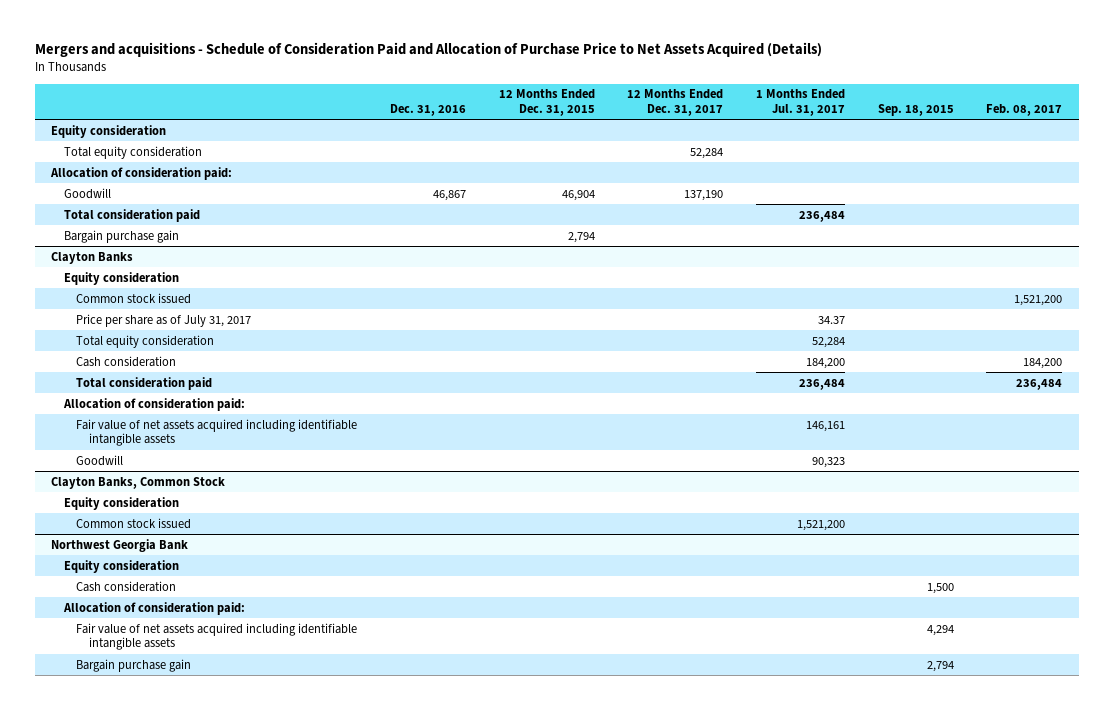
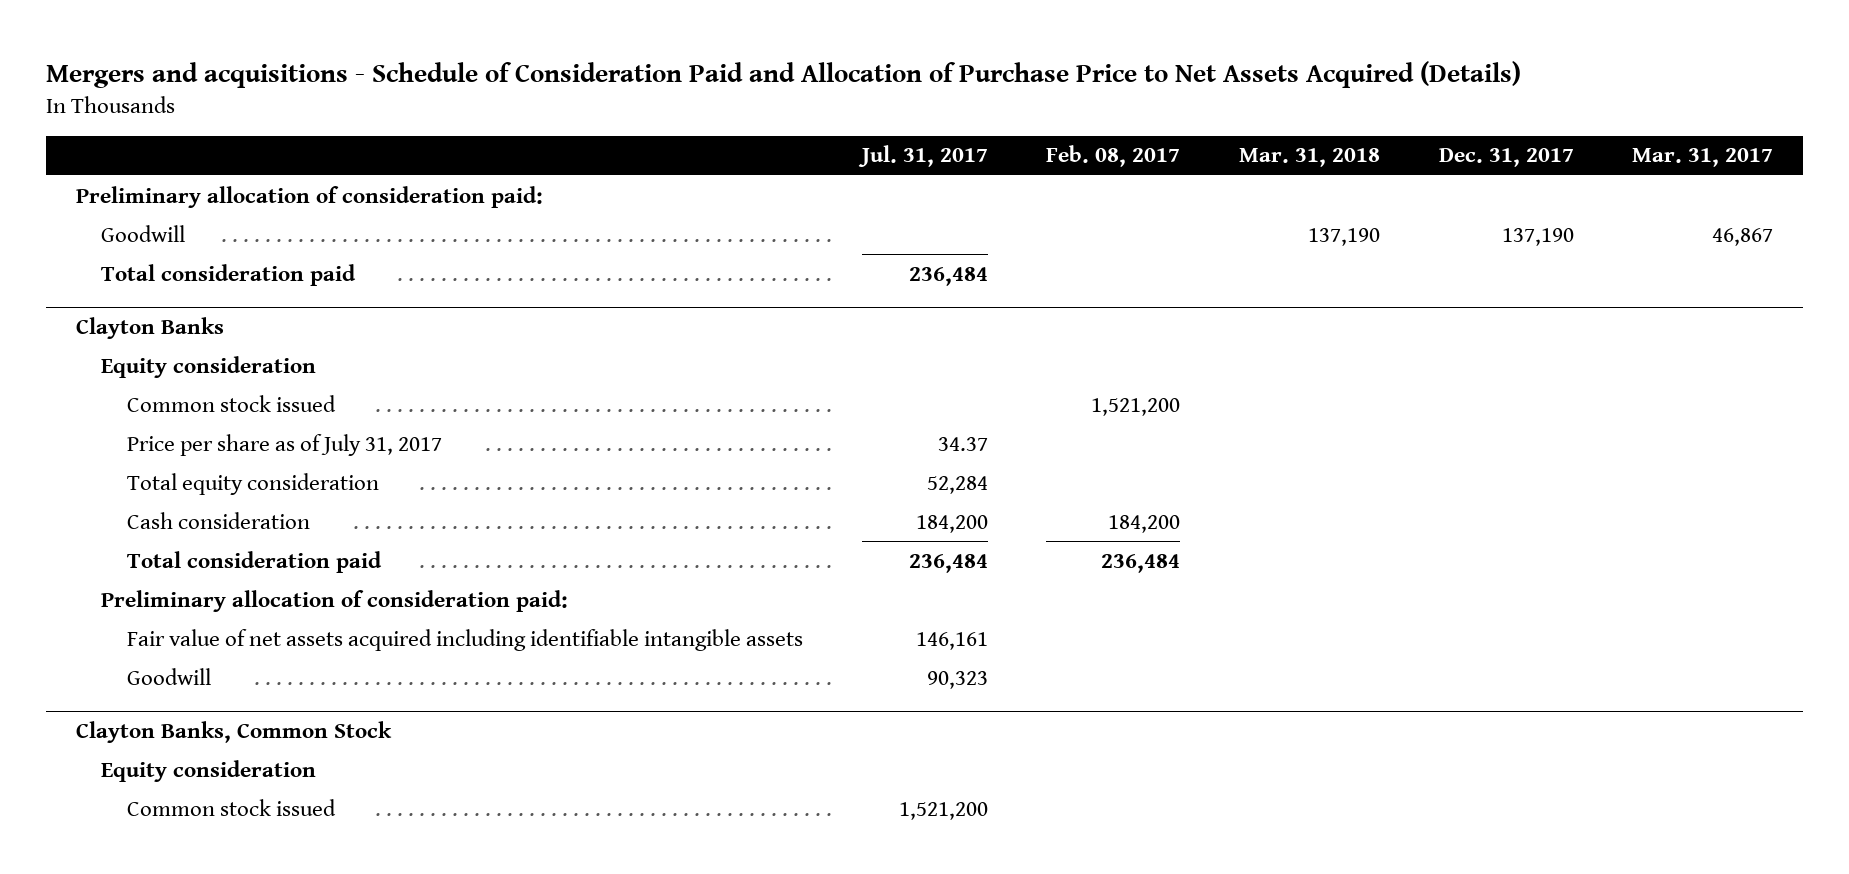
[389,104,466,117] Dec. 31, 2016 -> none
[498,89,595,117] 12 Months Ended Dec. 31, 2015 -> none
[627,89,724,117] 12 Months Ended Dec. 31, 2017 -> none
[756,89,846,117] 1 Months Ended Jul. 31, 2017 -> none
[877,104,954,117] Sep. 18, 2015 -> none
none -> [857,145,988,168] Jul. 31, 2017
none -> [1239,148,1381,168] Mar. 31, 2018
none -> [1438,148,1574,168] Dec. 31, 2017
none -> [1632,148,1774,168] Mar. 31, 2017
[50,124,166,138] Equity consideration -> none
[63,145,202,159] Total equity consideration -> none
[49,166,232,180] Allocation of consideration paid: -> [75,185,543,208] Preliminary allocation of consideration paid:
[63,229,179,243] Bargain purchase gain -> none
[62,397,245,411] Allocation of consideration paid: -> [101,589,569,612] Preliminary allocation of consideration paid:
[50,538,188,552] Northwest Georgia Bank -> none
[63,559,179,573] Equity consideration -> none
[76,580,177,592] Cash consideration -> none
[62,601,245,615] Allocation of consideration paid: -> none
[76,622,358,651] Fair value of net assets acquired including identifiable intangible assets -> none
[76,658,192,672] Bargain purchase gain -> none

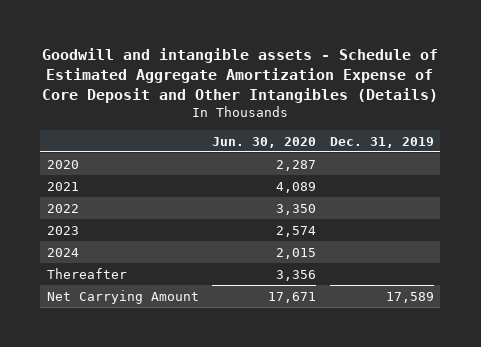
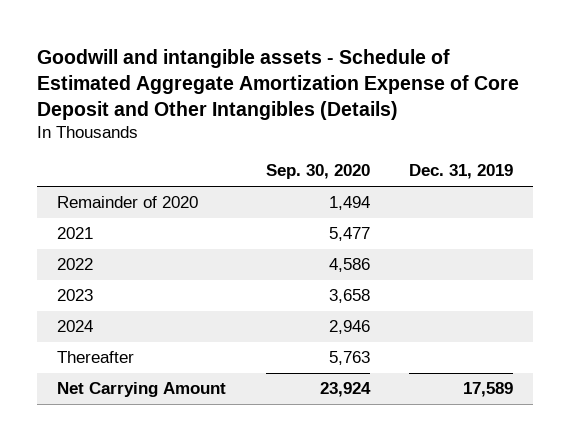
[212,136,317,148] Jun. 30, 2020 -> none
none -> [265,164,370,180] Sep. 30, 2020
[46,159,79,169] 2020 -> [57,196,199,209] Remainder of 2020

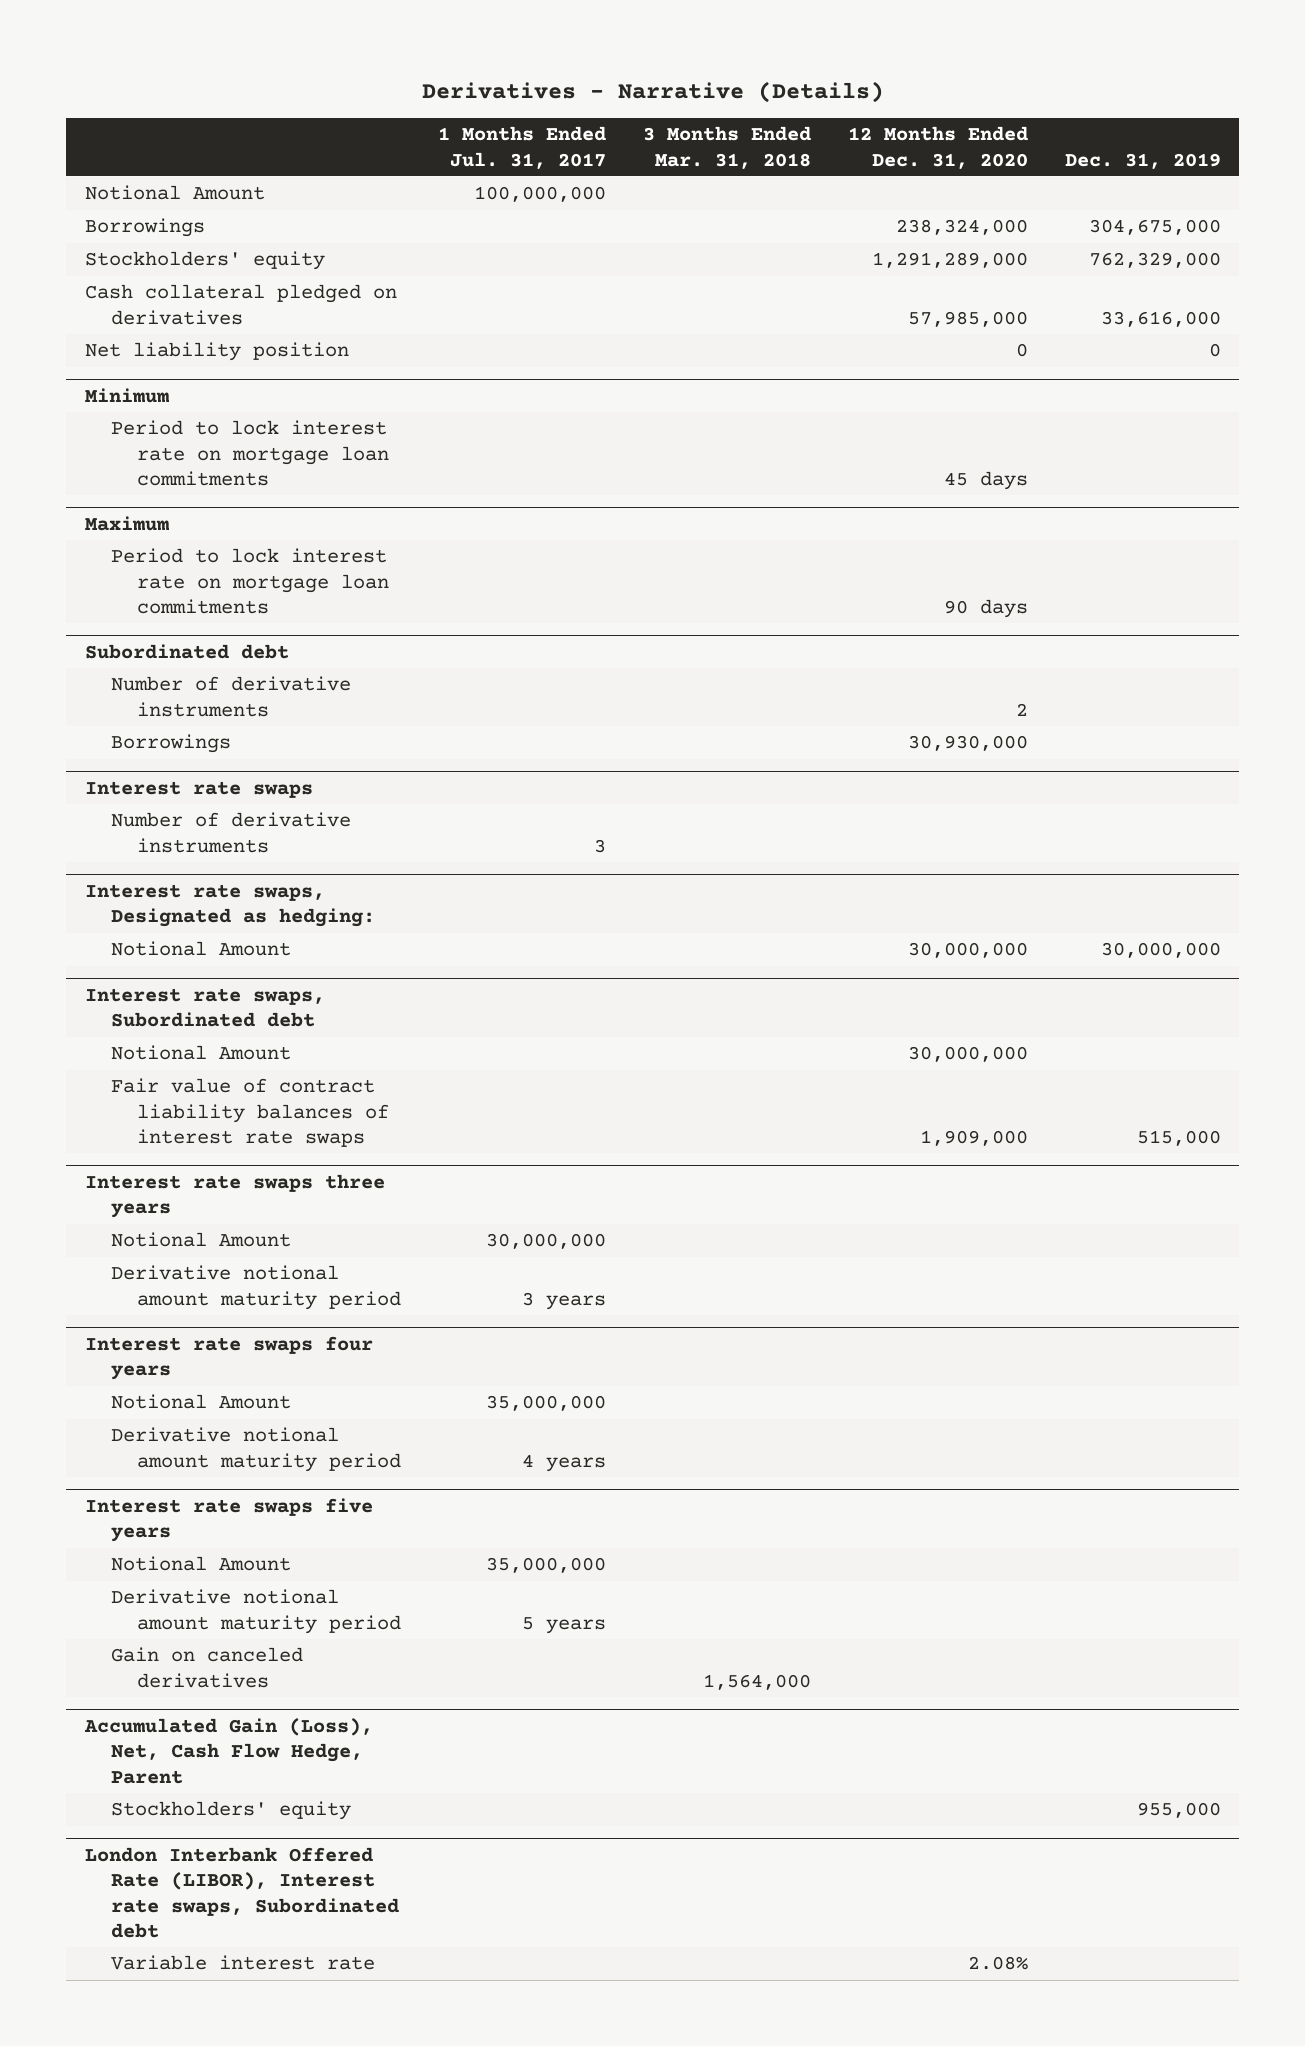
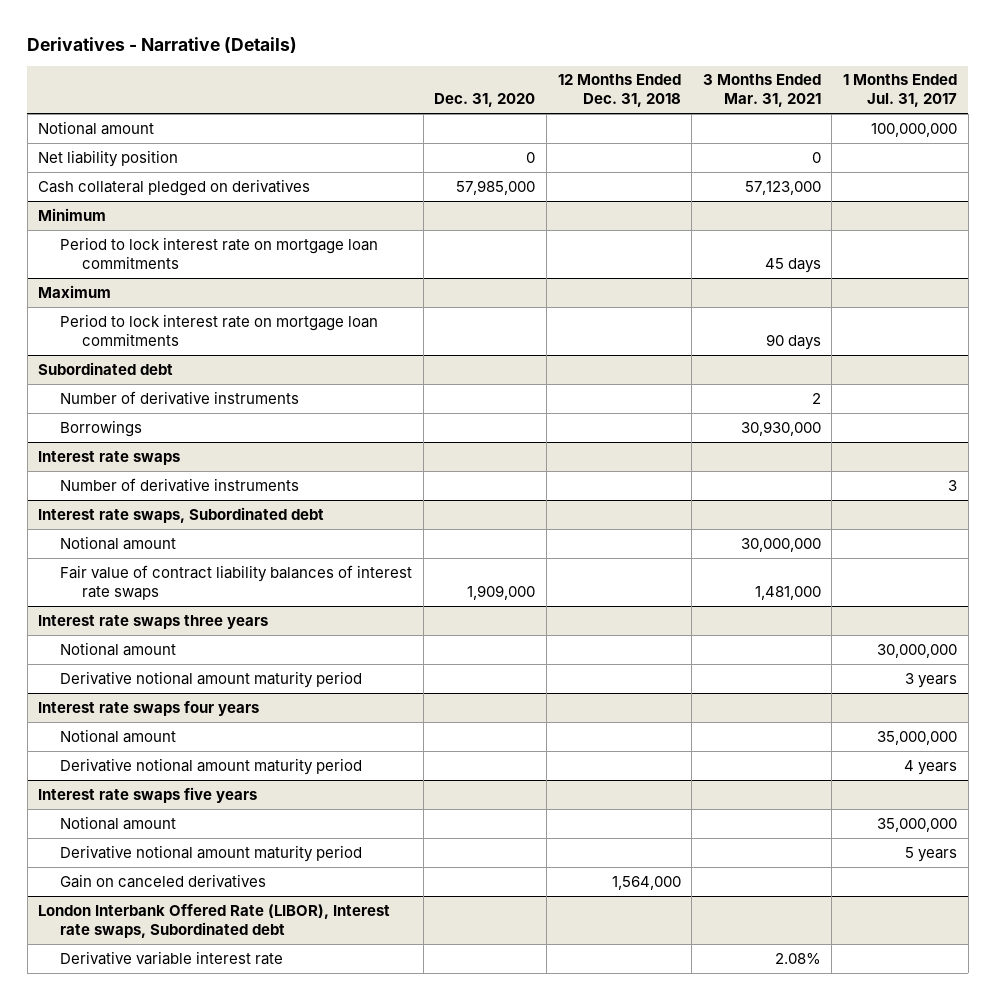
[642,126,811,169] 3 Months Ended Mar. 31, 2018 -> none
[847,126,1028,169] 12 Months Ended Dec. 31, 2020 -> none
[1064,152,1221,169] Dec. 31, 2019 -> none
none -> [434,93,536,108] Dec. 31, 2020
none -> [557,74,681,108] 12 Months Ended Dec. 31, 2018
none -> [702,74,821,108] 3 Months Ended Mar. 31, 2021
[84,218,205,238] Borrowings -> none
[84,251,325,271] Stockholders' equity -> none
[84,185,265,201] Notional Amount -> [38,120,155,135] Notional amount
[84,284,397,325] Cash collateral pledged on derivatives -> [38,178,311,196] Cash collateral pledged on derivatives
[84,883,375,928] Interest rate swaps, Designated as hedging: -> none
[110,941,291,957] Notional Amount -> none
[110,1045,291,1061] Notional Amount -> [60,535,177,550] Notional amount
[110,1232,291,1248] Notional Amount -> [60,641,177,656] Notional amount
[110,1394,291,1410] Notional Amount -> [60,728,177,743] Notional amount
[110,1556,291,1572] Notional Amount -> [60,815,177,830] Notional amount
[83,1717,373,1784] Accumulated Gain (Loss), Net, Cash Flow Hedge, Parent -> none
[110,1801,351,1821] Stockholders' equity -> none
[110,1955,375,1971] Variable interest rate -> [60,950,284,965] Derivative variable interest rate

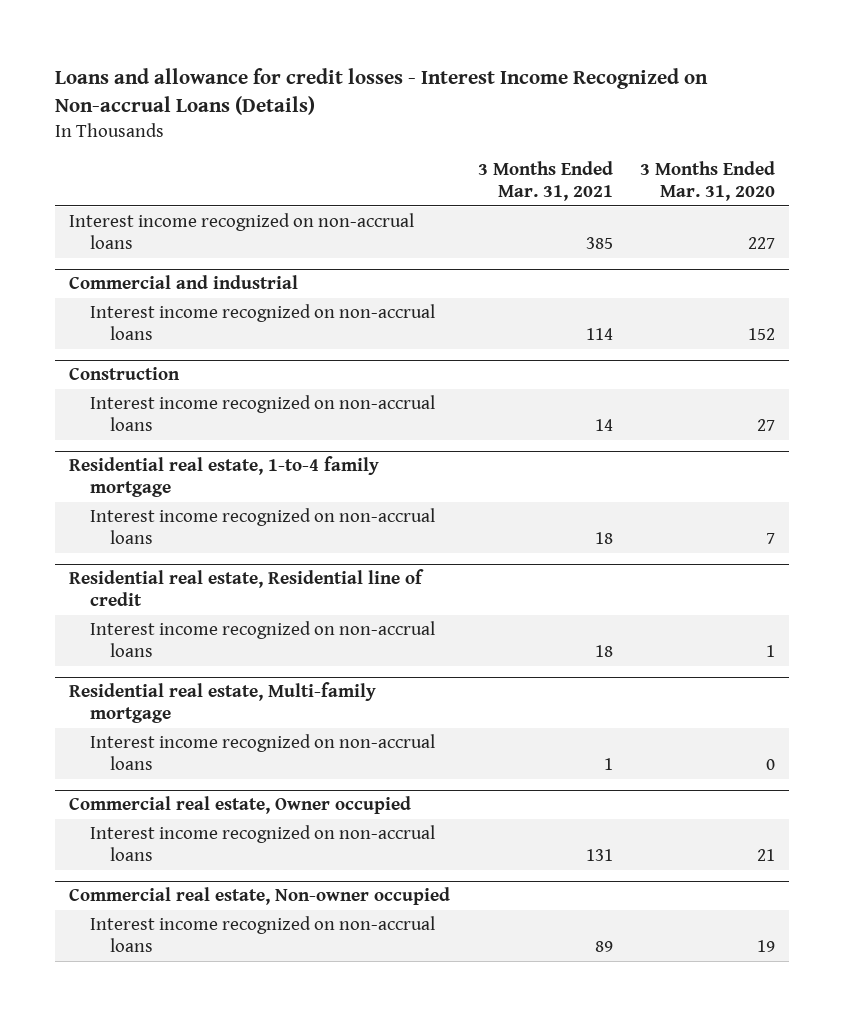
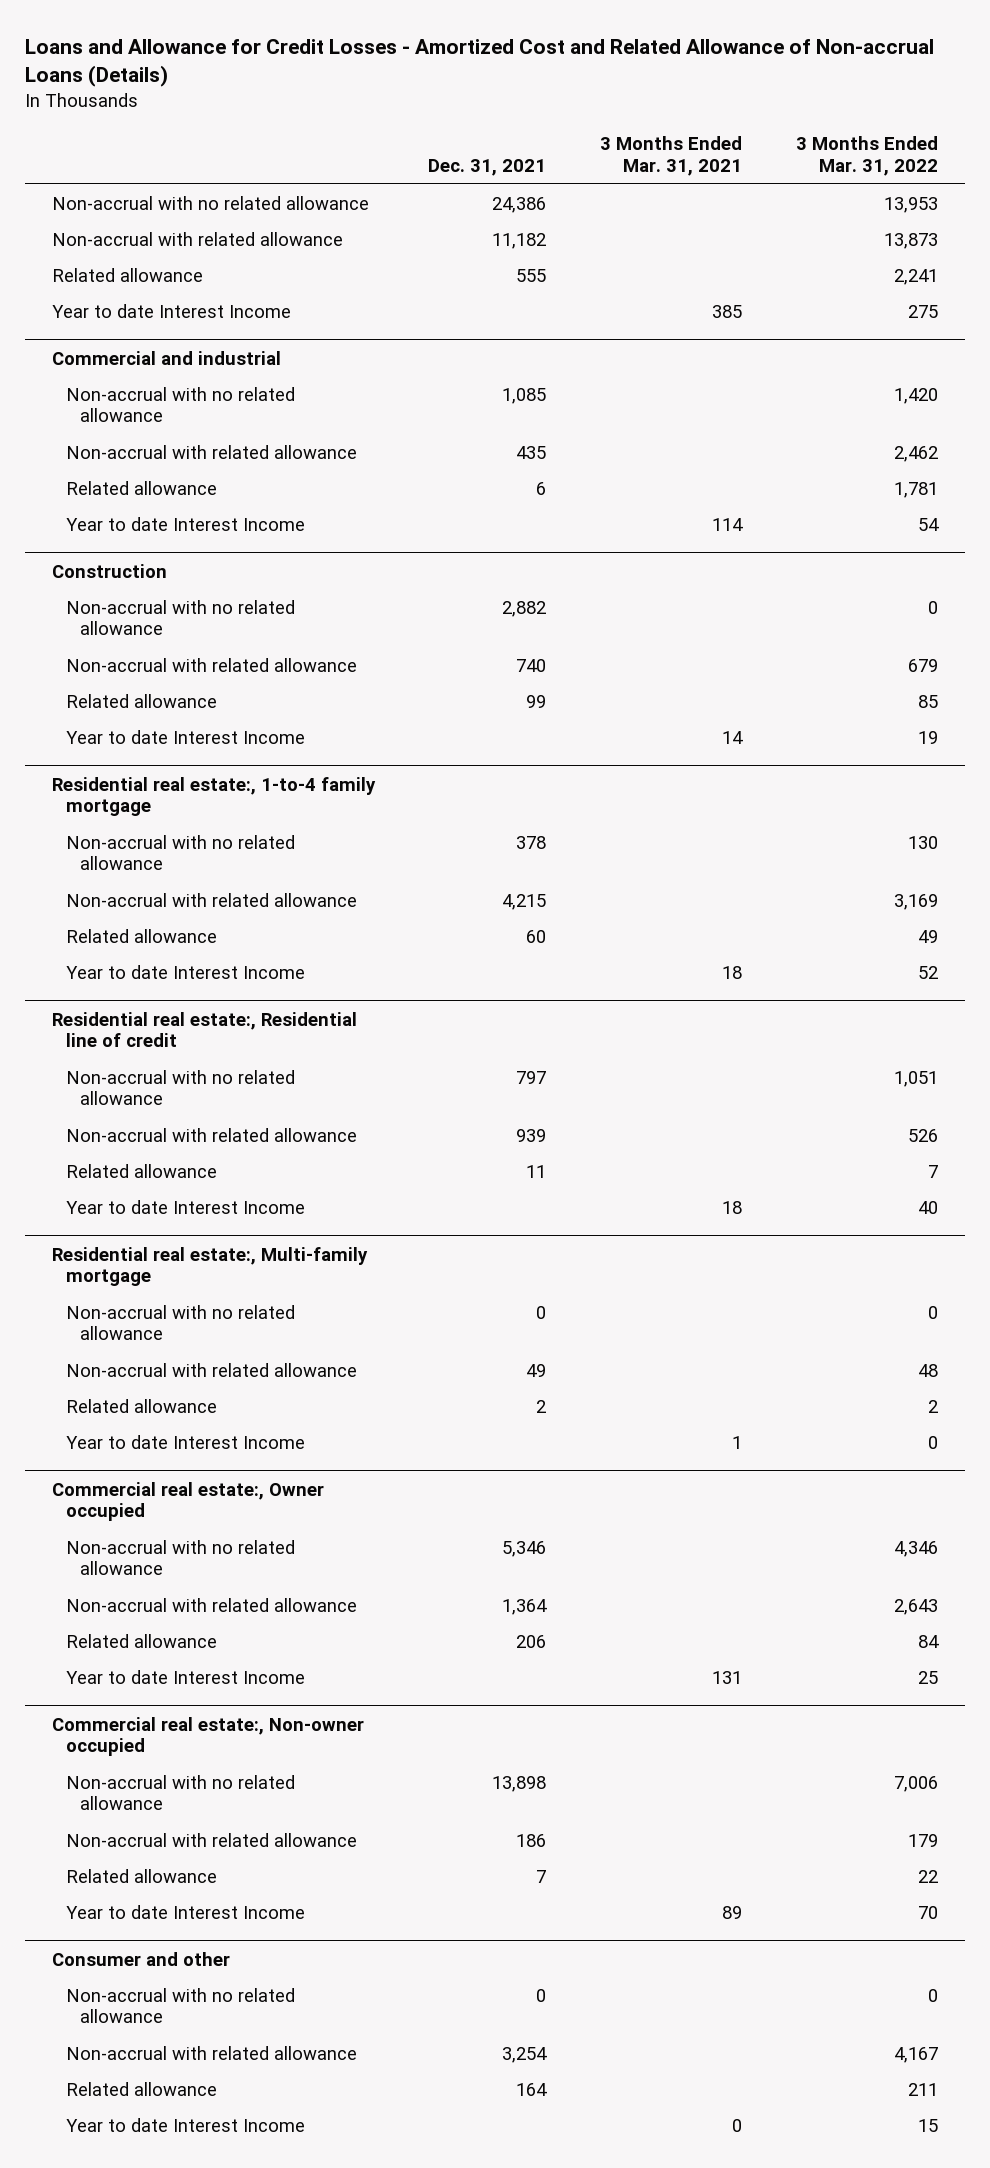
[55,67,709,116] Loans and allowance for credit losses - Interest Income Recognized on Non-accrual Loans (Details) -> [24,38,934,88] Loans and Allowance for Credit Losses - Amortized Cost and Related Allowance of Non-accrual Loans (Details)
[640,160,776,202] 3 Months Ended Mar. 31, 2020 -> none
none -> [428,158,547,176] Dec. 31, 2021
none -> [795,136,938,176] 3 Months Ended Mar. 31, 2022
none -> [51,195,369,210] Non-accrual with no related allowance
none -> [51,231,343,246] Non-accrual with related allowance
none -> [51,267,203,282] Related allowance
[69,212,415,250] Interest income recognized on non-accrual loans -> [51,303,291,318] Year to date Interest Income
none -> [65,386,295,423] Non-accrual with no related allowance
none -> [65,444,357,459] Non-accrual with related allowance
none -> [65,480,217,495] Related allowance
[89,303,435,341] Interest income recognized on non-accrual loans -> [65,516,305,531] Year to date Interest Income
none -> [65,599,295,636] Non-accrual with no related allowance
none -> [65,657,357,672] Non-accrual with related allowance
none -> [65,693,217,708] Related allowance
[89,394,435,432] Interest income recognized on non-accrual loans -> [65,729,305,744] Year to date Interest Income
[69,455,380,498] Residential real estate, 1-to-4 family mortgage -> [51,776,376,817] Residential real estate:, 1-to-4 family mortgage
none -> [65,834,295,871] Non-accrual with no related allowance
none -> [65,892,357,907] Non-accrual with related allowance
none -> [65,928,217,943] Related allowance
[89,507,435,545] Interest income recognized on non-accrual loans -> [65,964,305,979] Year to date Interest Income
[69,568,425,607] Residential real estate, Residential line of credit -> [51,1011,357,1048] Residential real estate:, Residential line of credit
none -> [65,1069,295,1106] Non-accrual with no related allowance
none -> [65,1127,357,1142] Non-accrual with related allowance
none -> [65,1163,217,1178] Related allowance
[89,620,435,658] Interest income recognized on non-accrual loans -> [65,1199,305,1214] Year to date Interest Income
[69,681,377,724] Residential real estate, Multi-family mortgage -> [51,1246,368,1287] Residential real estate:, Multi-family mortgage
none -> [65,1304,295,1341] Non-accrual with no related allowance
none -> [65,1362,357,1377] Non-accrual with related allowance
none -> [65,1398,217,1413] Related allowance
[89,733,435,771] Interest income recognized on non-accrual loans -> [65,1434,305,1449] Year to date Interest Income
[69,795,412,814] Commercial real estate, Owner occupied -> [51,1481,324,1522] Commercial real estate:, Owner occupied
none -> [65,1539,295,1576] Non-accrual with no related allowance
none -> [65,1597,357,1612] Non-accrual with related allowance
none -> [65,1633,217,1648] Related allowance
[89,824,435,862] Interest income recognized on non-accrual loans -> [65,1669,305,1684] Year to date Interest Income
[69,886,451,905] Commercial real estate, Non-owner occupied -> [51,1716,364,1757] Commercial real estate:, Non-owner occupied
none -> [65,1774,295,1811] Non-accrual with no related allowance
none -> [65,1832,357,1847] Non-accrual with related allowance
none -> [65,1868,217,1883] Related allowance
[89,915,435,953] Interest income recognized on non-accrual loans -> [65,1904,305,1919] Year to date Interest Income
none -> [51,1951,230,1966] Consumer and other
none -> [65,1987,295,2024] Non-accrual with no related allowance
none -> [65,2045,357,2060] Non-accrual with related allowance
none -> [65,2081,217,2096] Related allowance
none -> [65,2117,305,2132] Year to date Interest Income

